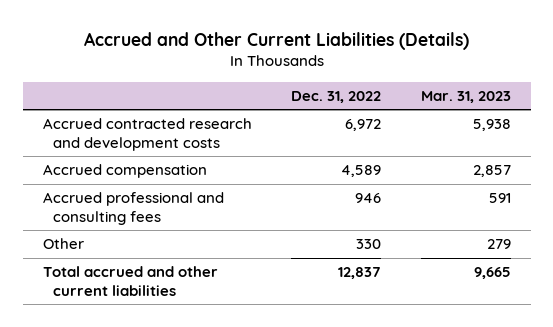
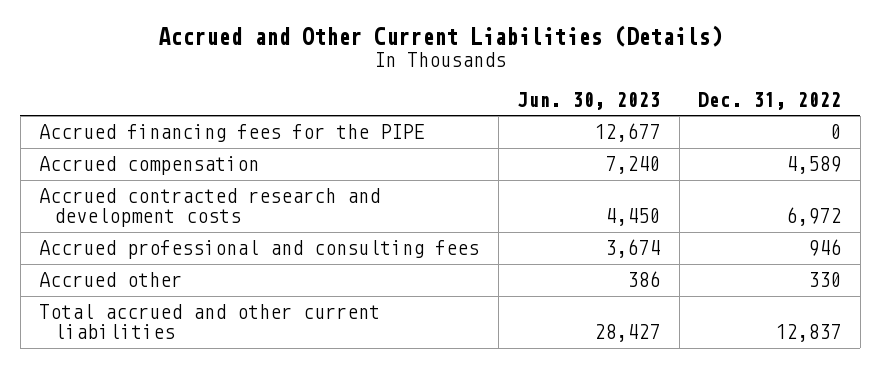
[420,90,511,103] Mar. 31, 2023 -> none
none -> [517,91,661,110] Jun. 30, 2023
none -> [39,124,425,143] Accrued financing fees for the PIPE
[42,118,252,151] Accrued contracted research and development costs -> [39,188,381,228] Accrued contracted research and development costs
[42,238,84,250] Other -> [39,272,183,288] Accrued other

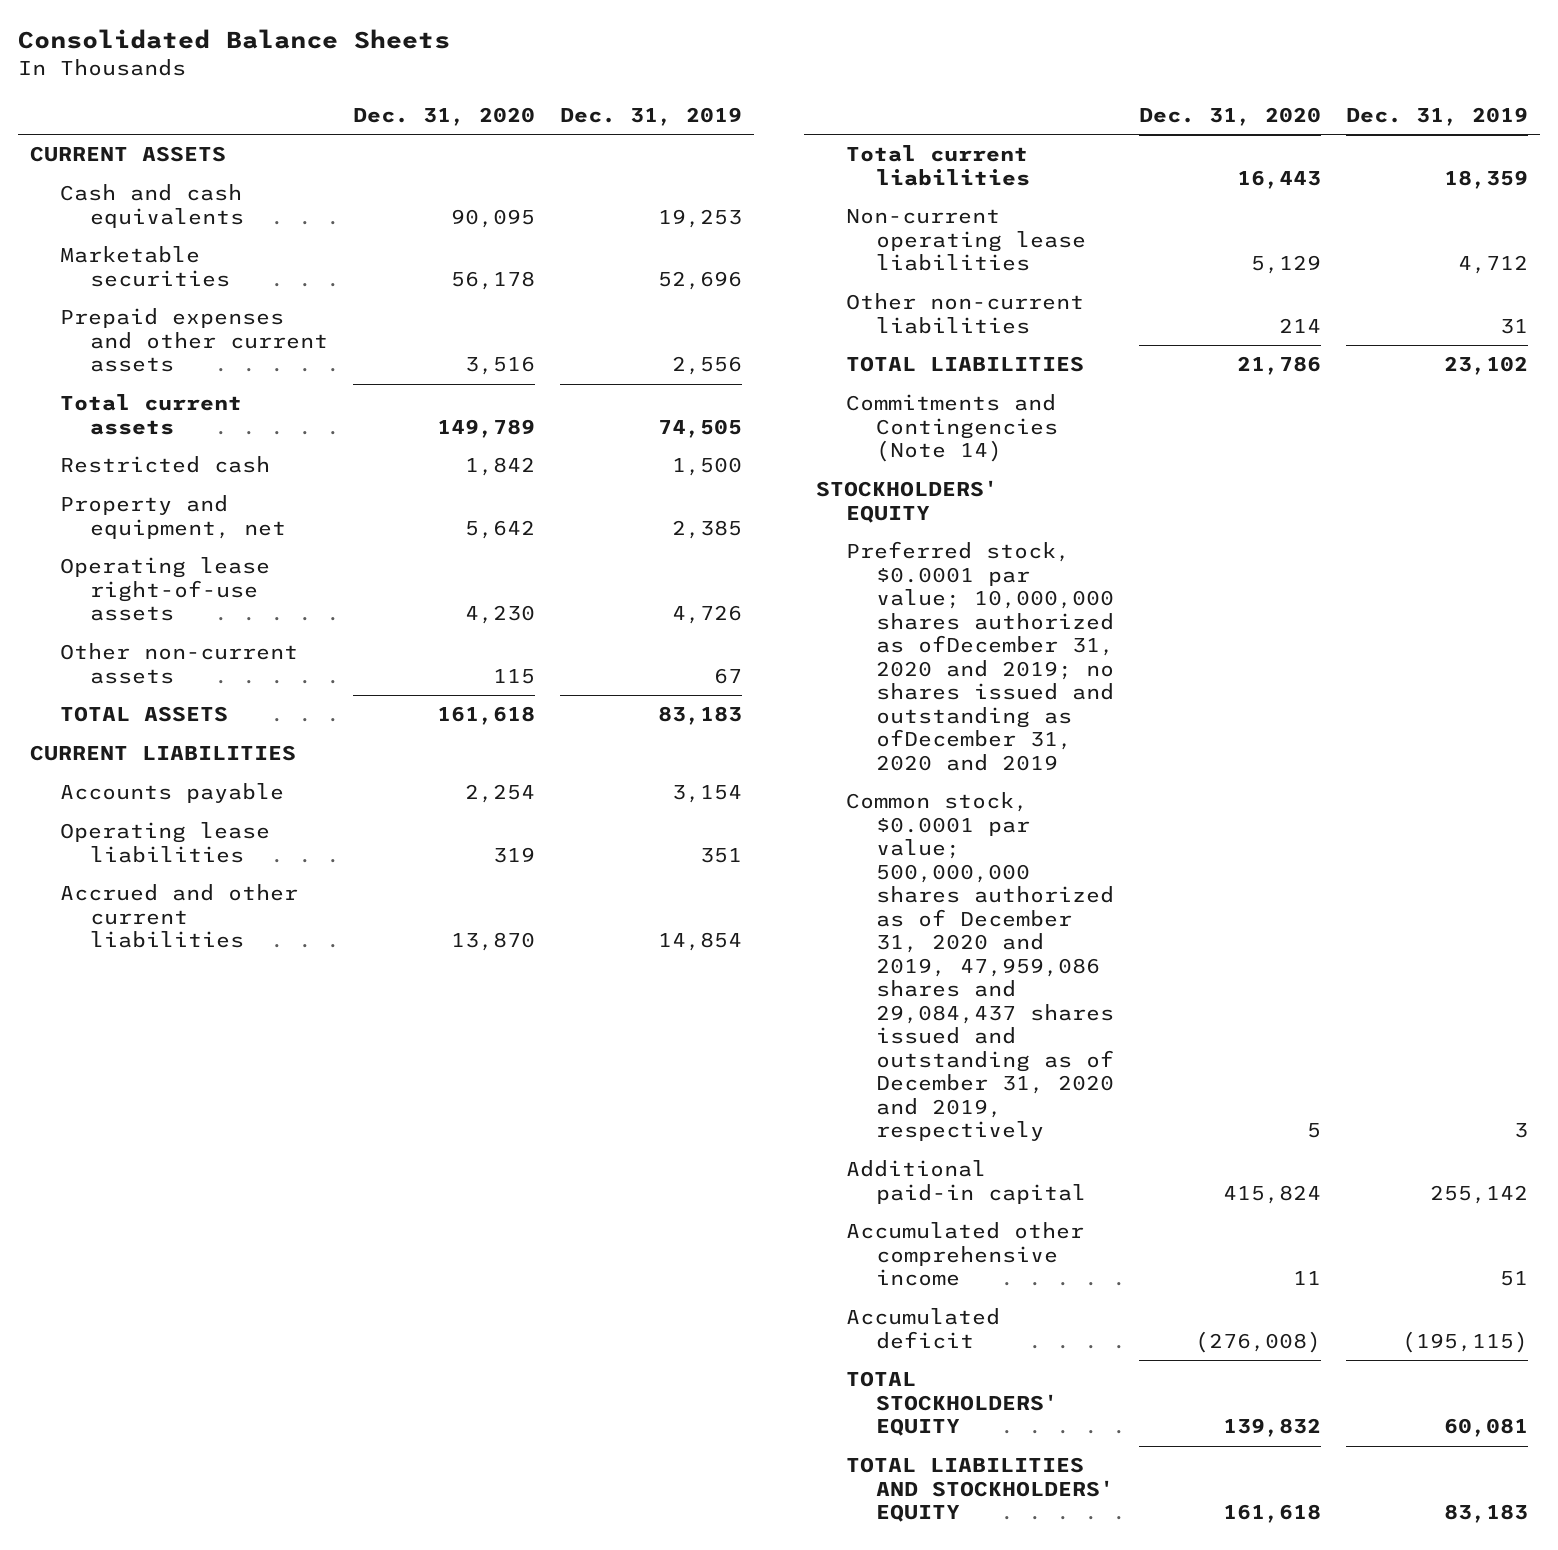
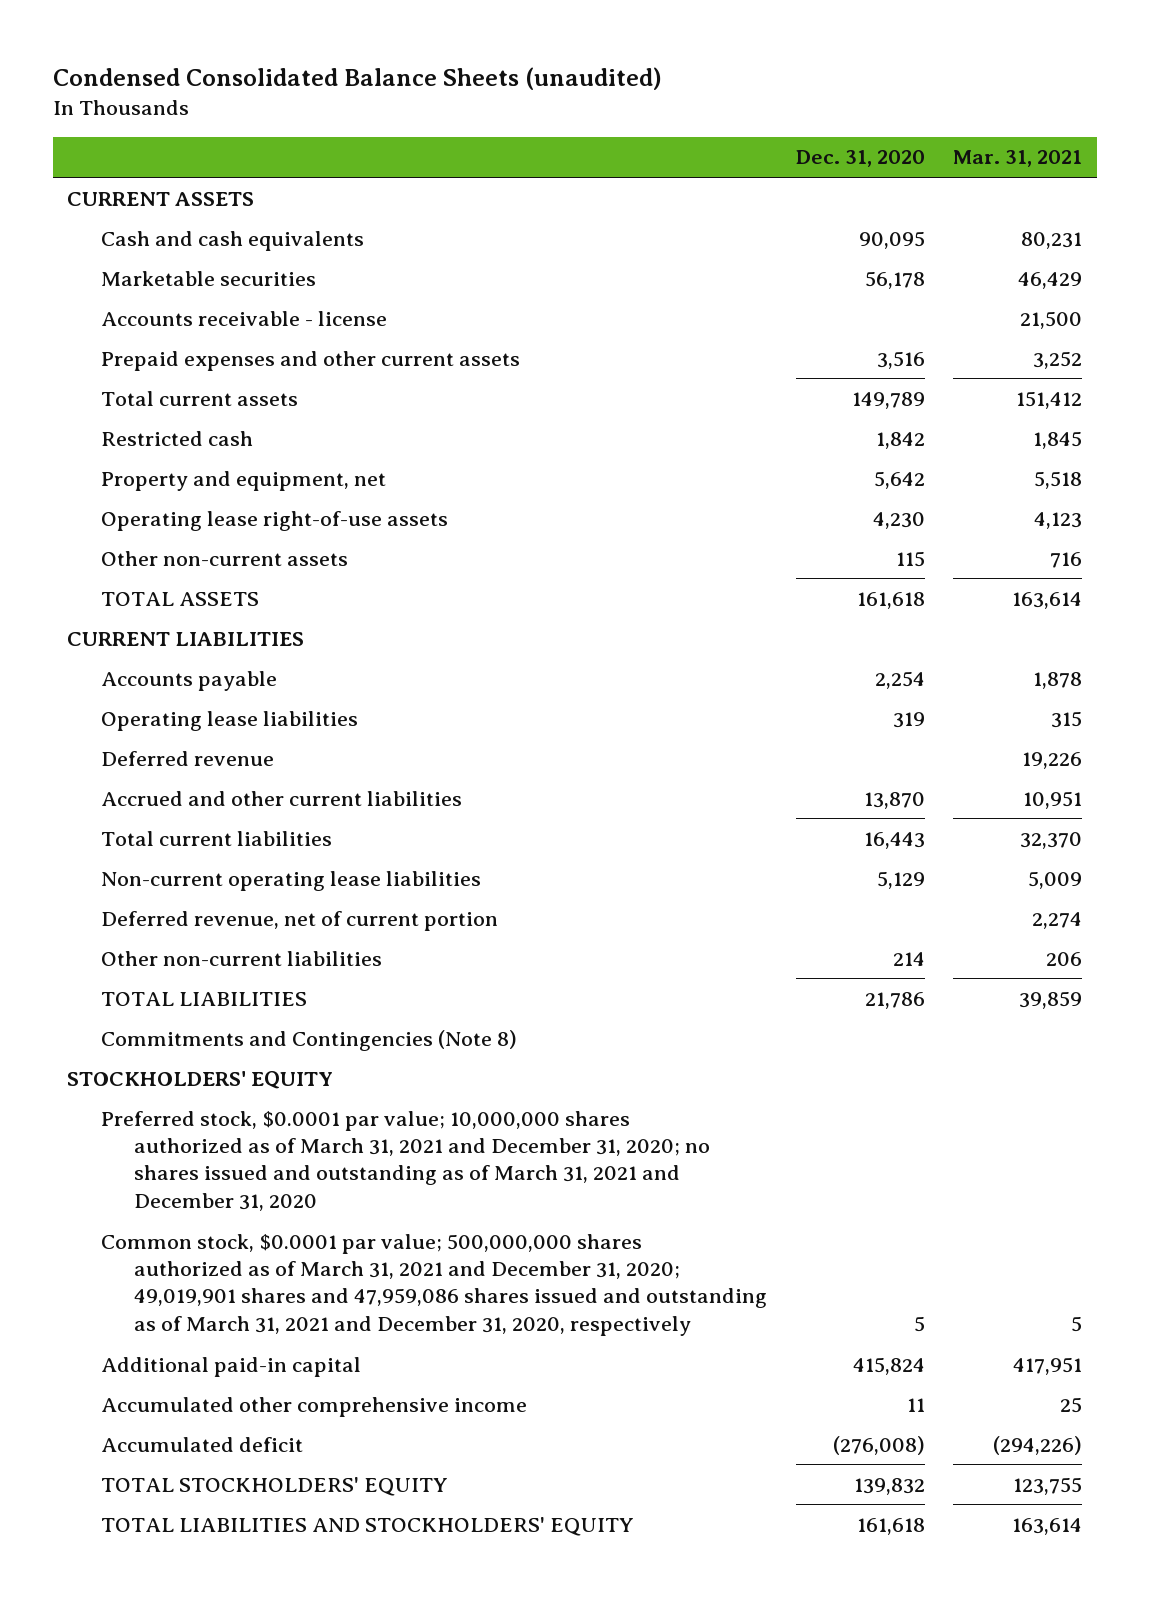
[17,29,450,50] Consolidated Balance Sheets -> [52,67,662,91] Condensed Consolidated Balance Sheets (unaudited)
[559,106,742,126] Dec. 31, 2019 -> none
none -> [953,150,1083,168] Mar. 31, 2021
none -> [100,310,387,326] Accounts receivable - license
none -> [100,750,274,766] Deferred revenue
none -> [100,910,498,931] Deferred revenue, net of current portion
[846,394,1059,463] Commitments and Contingencies (Note 14) -> [100,1029,517,1051] Commitments and Contingencies (Note 8)
[846,541,1115,771] Preferred stock, $0.0001 par value; 10,000,000 shares authorized as ofDecember 31, 2020 and 2019; no shares issued and outstanding as ofDecember 31, 2020 and 2019 -> [100,1110,711,1211] Preferred stock, $0.0001 par value; 10,000,000 shares authorized as of March 31, 2021 and December 31, 2020; no shares issued and outstanding as of March 31, 2021 and December 31, 2020
[846,792,1115,1142] Common stock, $0.0001 par value; 500,000,000 shares authorized as of December 31, 2020 and 2019, 47,959,086 shares and 29,084,437 shares issued and outstanding as of December 31, 2020 and 2019, respectively -> [100,1233,768,1336] Common stock, $0.0001 par value; 500,000,000 shares authorized as of March 31, 2021 and December 31, 2020; 49,019,901 shares and 47,959,086 shares issued and outstanding as of March 31, 2021 and December 31, 2020, respectively

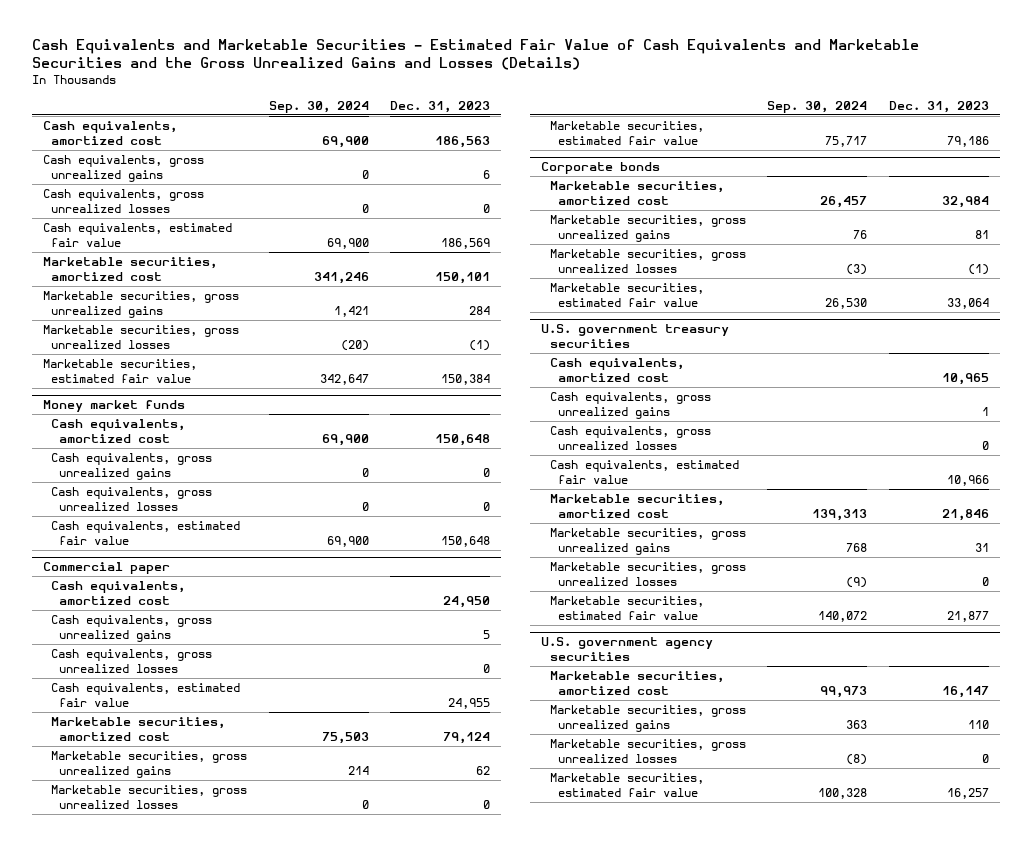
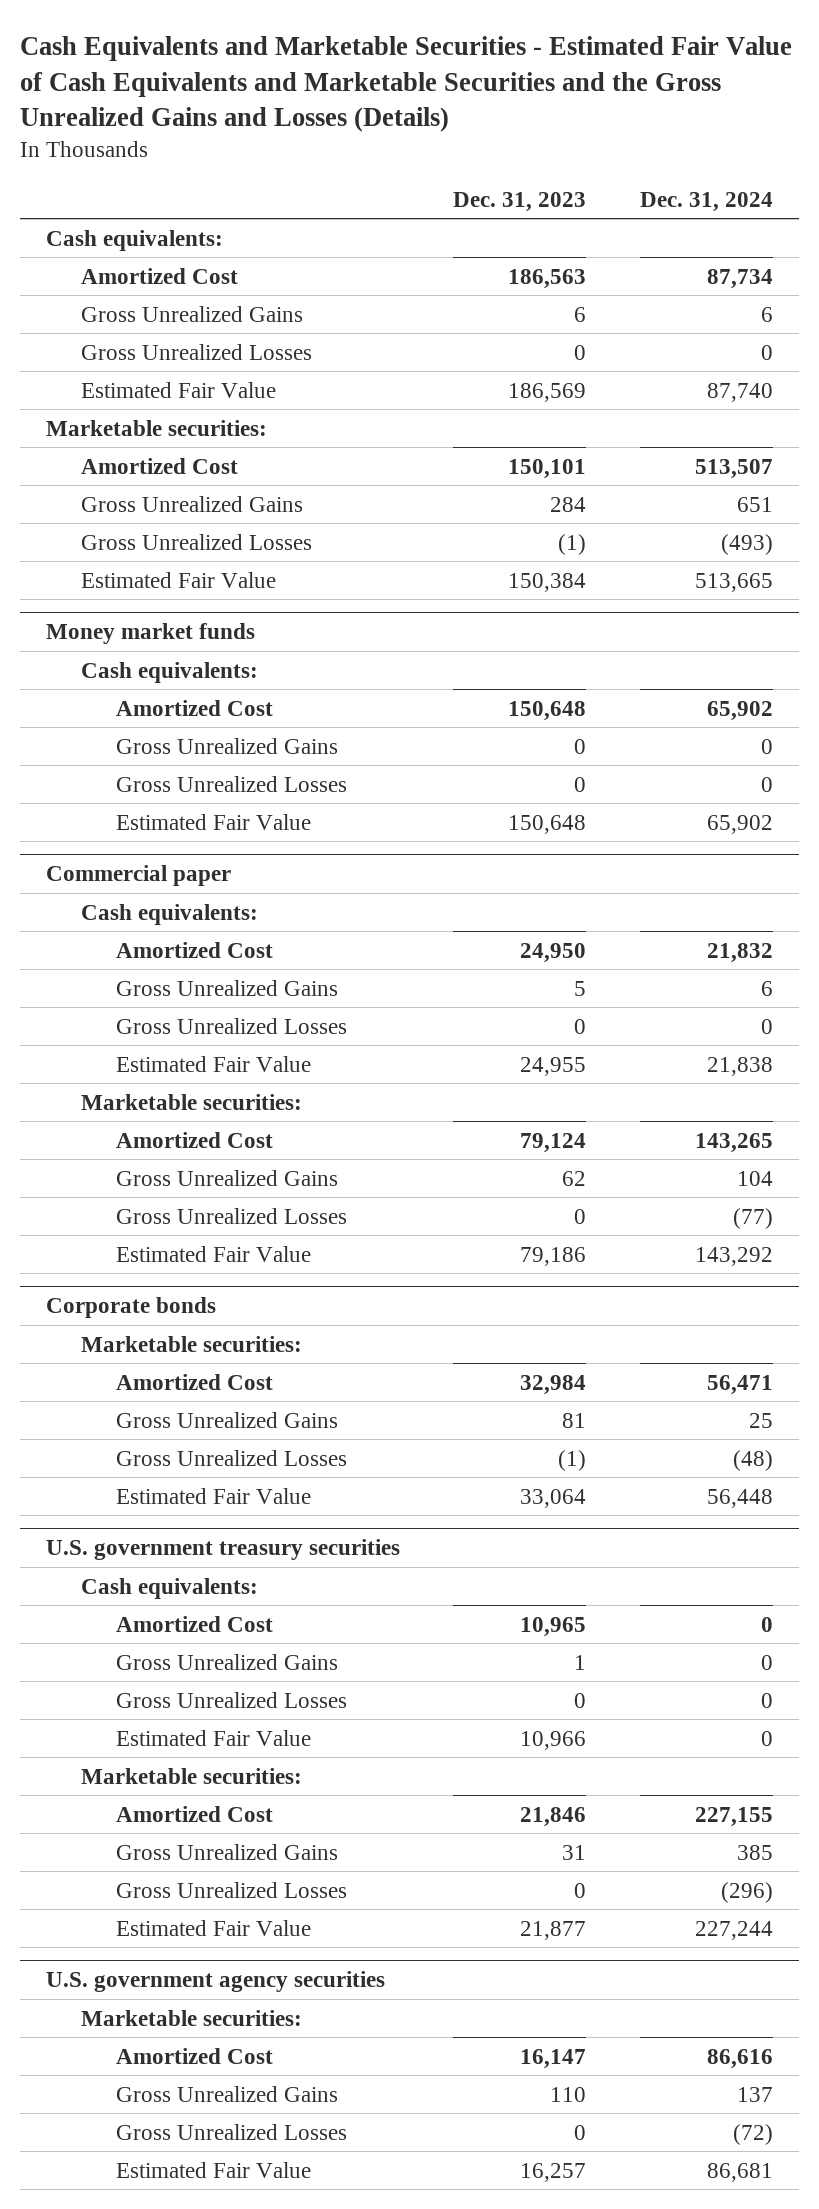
[268,100,369,113] Sep. 30, 2024 -> none
none -> [639,191,773,212] Dec. 31, 2024
none -> [46,229,224,251] Cash equivalents:
[42,120,177,145] Cash equivalents, amortized cost -> [80,267,238,284] Amortized Cost
[42,154,204,182] Cash equivalents, gross unrealized gains -> [80,305,303,322] Gross Unrealized Gains
[42,188,204,213] Cash equivalents, gross unrealized losses -> [80,343,312,360] Gross Unrealized Losses
[42,222,232,247] Cash equivalents, estimated fair value -> [80,381,276,398] Estimated Fair Value
none -> [46,419,268,436] Marketable securities:
[42,256,217,281] Marketable securities, amortized cost -> [80,457,238,474] Amortized Cost
[42,290,239,318] Marketable securities, gross unrealized gains -> [80,495,303,512] Gross Unrealized Gains
[42,324,239,349] Marketable securities, gross unrealized losses -> [80,533,312,550] Gross Unrealized Losses
[42,358,197,383] Marketable securities, estimated fair value -> [80,571,276,588] Estimated Fair Value
none -> [80,661,258,683] Cash equivalents:
[51,418,186,443] Cash equivalents, amortized cost -> [115,699,273,716] Amortized Cost
[51,452,213,480] Cash equivalents, gross unrealized gains -> [115,737,338,754] Gross Unrealized Gains
[51,486,213,511] Cash equivalents, gross unrealized losses -> [115,775,347,792] Gross Unrealized Losses
[51,520,241,545] Cash equivalents, estimated fair value -> [115,813,311,830] Estimated Fair Value
none -> [80,903,258,925] Cash equivalents:
[51,580,186,605] Cash equivalents, amortized cost -> [115,941,273,958] Amortized Cost
[51,614,213,642] Cash equivalents, gross unrealized gains -> [115,979,338,996] Gross Unrealized Gains
[51,648,213,673] Cash equivalents, gross unrealized losses -> [115,1017,347,1034] Gross Unrealized Losses
[51,682,241,707] Cash equivalents, estimated fair value -> [115,1055,311,1072] Estimated Fair Value
none -> [80,1093,302,1110] Marketable securities:
[51,716,226,741] Marketable securities, amortized cost -> [115,1131,273,1148] Amortized Cost
[51,750,248,778] Marketable securities, gross unrealized gains -> [115,1169,338,1186] Gross Unrealized Gains
[51,784,248,809] Marketable securities, gross unrealized losses -> [115,1207,347,1224] Gross Unrealized Losses
[549,120,704,145] Marketable securities, estimated fair value -> [115,1245,311,1262] Estimated Fair Value
none -> [80,1335,302,1352] Marketable securities:
[549,180,724,205] Marketable securities, amortized cost -> [115,1373,273,1390] Amortized Cost
[549,214,746,242] Marketable securities, gross unrealized gains -> [115,1411,338,1428] Gross Unrealized Gains
[549,248,746,273] Marketable securities, gross unrealized losses -> [115,1449,347,1466] Gross Unrealized Losses
[549,282,704,307] Marketable securities, estimated fair value -> [115,1487,311,1504] Estimated Fair Value
none -> [80,1577,258,1599] Cash equivalents:
[549,357,684,382] Cash equivalents, amortized cost -> [115,1615,273,1632] Amortized Cost
[549,391,711,419] Cash equivalents, gross unrealized gains -> [115,1653,338,1670] Gross Unrealized Gains
[549,425,711,450] Cash equivalents, gross unrealized losses -> [115,1691,347,1708] Gross Unrealized Losses
[549,459,739,484] Cash equivalents, estimated fair value -> [115,1729,311,1746] Estimated Fair Value
none -> [80,1767,302,1784] Marketable securities:
[549,493,724,518] Marketable securities, amortized cost -> [115,1805,273,1822] Amortized Cost
[549,527,746,555] Marketable securities, gross unrealized gains -> [115,1843,338,1860] Gross Unrealized Gains
[549,561,746,586] Marketable securities, gross unrealized losses -> [115,1881,347,1898] Gross Unrealized Losses
[549,595,704,620] Marketable securities, estimated fair value -> [115,1919,311,1936] Estimated Fair Value
none -> [80,2009,302,2026] Marketable securities:
[549,670,724,695] Marketable securities, amortized cost -> [115,2047,273,2064] Amortized Cost
[549,704,746,732] Marketable securities, gross unrealized gains -> [115,2085,338,2102] Gross Unrealized Gains
[549,738,746,763] Marketable securities, gross unrealized losses -> [115,2123,347,2140] Gross Unrealized Losses
[549,772,704,797] Marketable securities, estimated fair value -> [115,2161,311,2178] Estimated Fair Value

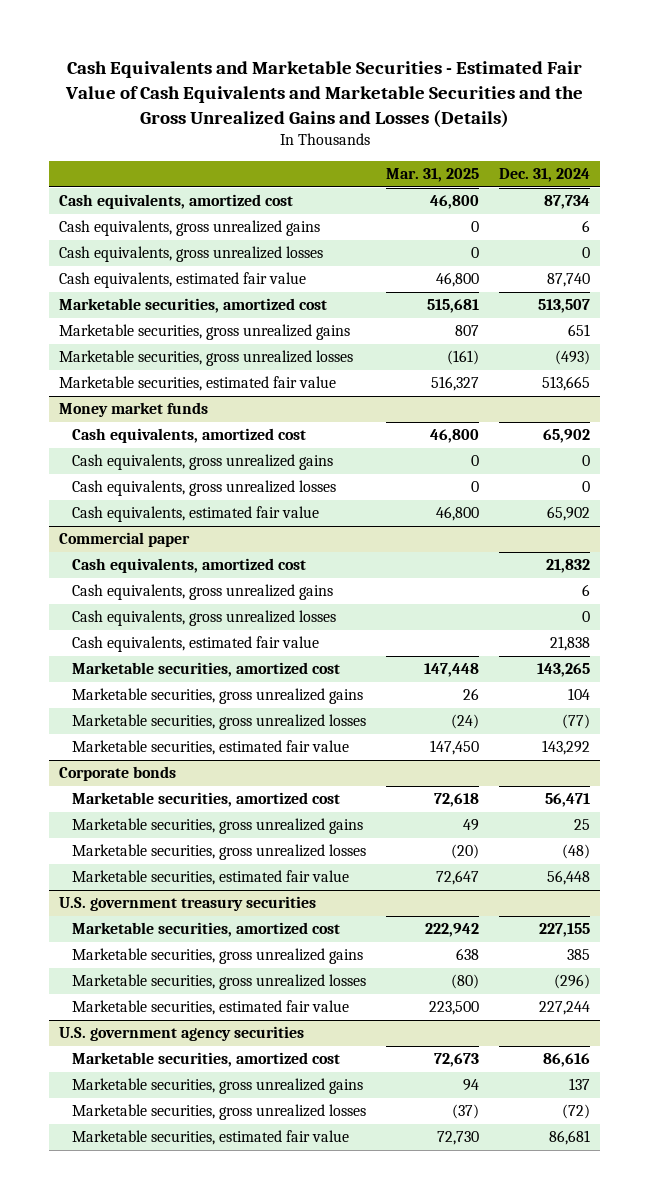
[453,191,587,212] Dec. 31, 2023 -> none
none -> [385,168,479,183] Mar. 31, 2025
[46,229,224,251] Cash equivalents: -> none
[46,419,268,436] Marketable securities: -> none
[80,267,238,284] Amortized Cost -> [59,194,294,210] Cash equivalents, amortized cost
[80,305,303,322] Gross Unrealized Gains -> [59,220,321,237] Cash equivalents, gross unrealized gains
[80,343,312,360] Gross Unrealized Losses -> [59,246,324,263] Cash equivalents, gross unrealized losses
[80,381,276,398] Estimated Fair Value -> [59,272,307,289] Cash equivalents, estimated fair value
[80,457,238,474] Amortized Cost -> [59,298,328,314] Marketable securities, amortized cost
[80,495,303,512] Gross Unrealized Gains -> [59,324,351,341] Marketable securities, gross unrealized gains
[80,533,312,550] Gross Unrealized Losses -> [59,350,354,367] Marketable securities, gross unrealized losses
[80,571,276,588] Estimated Fair Value -> [59,376,337,392] Marketable securities, estimated fair value
[80,661,258,683] Cash equivalents: -> none
[115,699,273,716] Amortized Cost -> [71,428,306,444] Cash equivalents, amortized cost
[115,737,338,754] Gross Unrealized Gains -> [71,454,333,471] Cash equivalents, gross unrealized gains
[115,775,347,792] Gross Unrealized Losses -> [71,480,336,497] Cash equivalents, gross unrealized losses
[115,813,311,830] Estimated Fair Value -> [71,506,319,523] Cash equivalents, estimated fair value
[80,903,258,925] Cash equivalents: -> none
[80,1093,302,1110] Marketable securities: -> none
[115,941,273,958] Amortized Cost -> [71,558,306,574] Cash equivalents, amortized cost
[115,979,338,996] Gross Unrealized Gains -> [71,584,333,601] Cash equivalents, gross unrealized gains
[115,1017,347,1034] Gross Unrealized Losses -> [71,610,336,627] Cash equivalents, gross unrealized losses
[115,1055,311,1072] Estimated Fair Value -> [71,636,319,653] Cash equivalents, estimated fair value
[115,1131,273,1148] Amortized Cost -> [71,662,340,678] Marketable securities, amortized cost
[115,1169,338,1186] Gross Unrealized Gains -> [71,688,363,705] Marketable securities, gross unrealized gains
[115,1207,347,1224] Gross Unrealized Losses -> [71,714,366,731] Marketable securities, gross unrealized losses
[115,1245,311,1262] Estimated Fair Value -> [71,740,349,756] Marketable securities, estimated fair value
[80,1335,302,1352] Marketable securities: -> none
[115,1373,273,1390] Amortized Cost -> [71,792,340,808] Marketable securities, amortized cost
[115,1411,338,1428] Gross Unrealized Gains -> [71,818,363,835] Marketable securities, gross unrealized gains
[115,1449,347,1466] Gross Unrealized Losses -> [71,844,366,861] Marketable securities, gross unrealized losses
[115,1487,311,1504] Estimated Fair Value -> [71,870,349,886] Marketable securities, estimated fair value
[80,1577,258,1599] Cash equivalents: -> none
[115,1615,273,1632] Amortized Cost -> none
[115,1653,338,1670] Gross Unrealized Gains -> none
[115,1691,347,1708] Gross Unrealized Losses -> none
[115,1729,311,1746] Estimated Fair Value -> none
[80,1767,302,1784] Marketable securities: -> none
[115,1805,273,1822] Amortized Cost -> [71,922,340,938] Marketable securities, amortized cost
[115,1843,338,1860] Gross Unrealized Gains -> [71,948,363,965] Marketable securities, gross unrealized gains
[115,1881,347,1898] Gross Unrealized Losses -> [71,974,366,991] Marketable securities, gross unrealized losses
[115,1919,311,1936] Estimated Fair Value -> [71,1000,349,1016] Marketable securities, estimated fair value
[80,2009,302,2026] Marketable securities: -> none
[115,2047,273,2064] Amortized Cost -> [71,1052,340,1068] Marketable securities, amortized cost
[115,2085,338,2102] Gross Unrealized Gains -> [71,1078,363,1095] Marketable securities, gross unrealized gains
[115,2123,347,2140] Gross Unrealized Losses -> [71,1104,366,1121] Marketable securities, gross unrealized losses
[115,2161,311,2178] Estimated Fair Value -> [71,1130,349,1146] Marketable securities, estimated fair value

